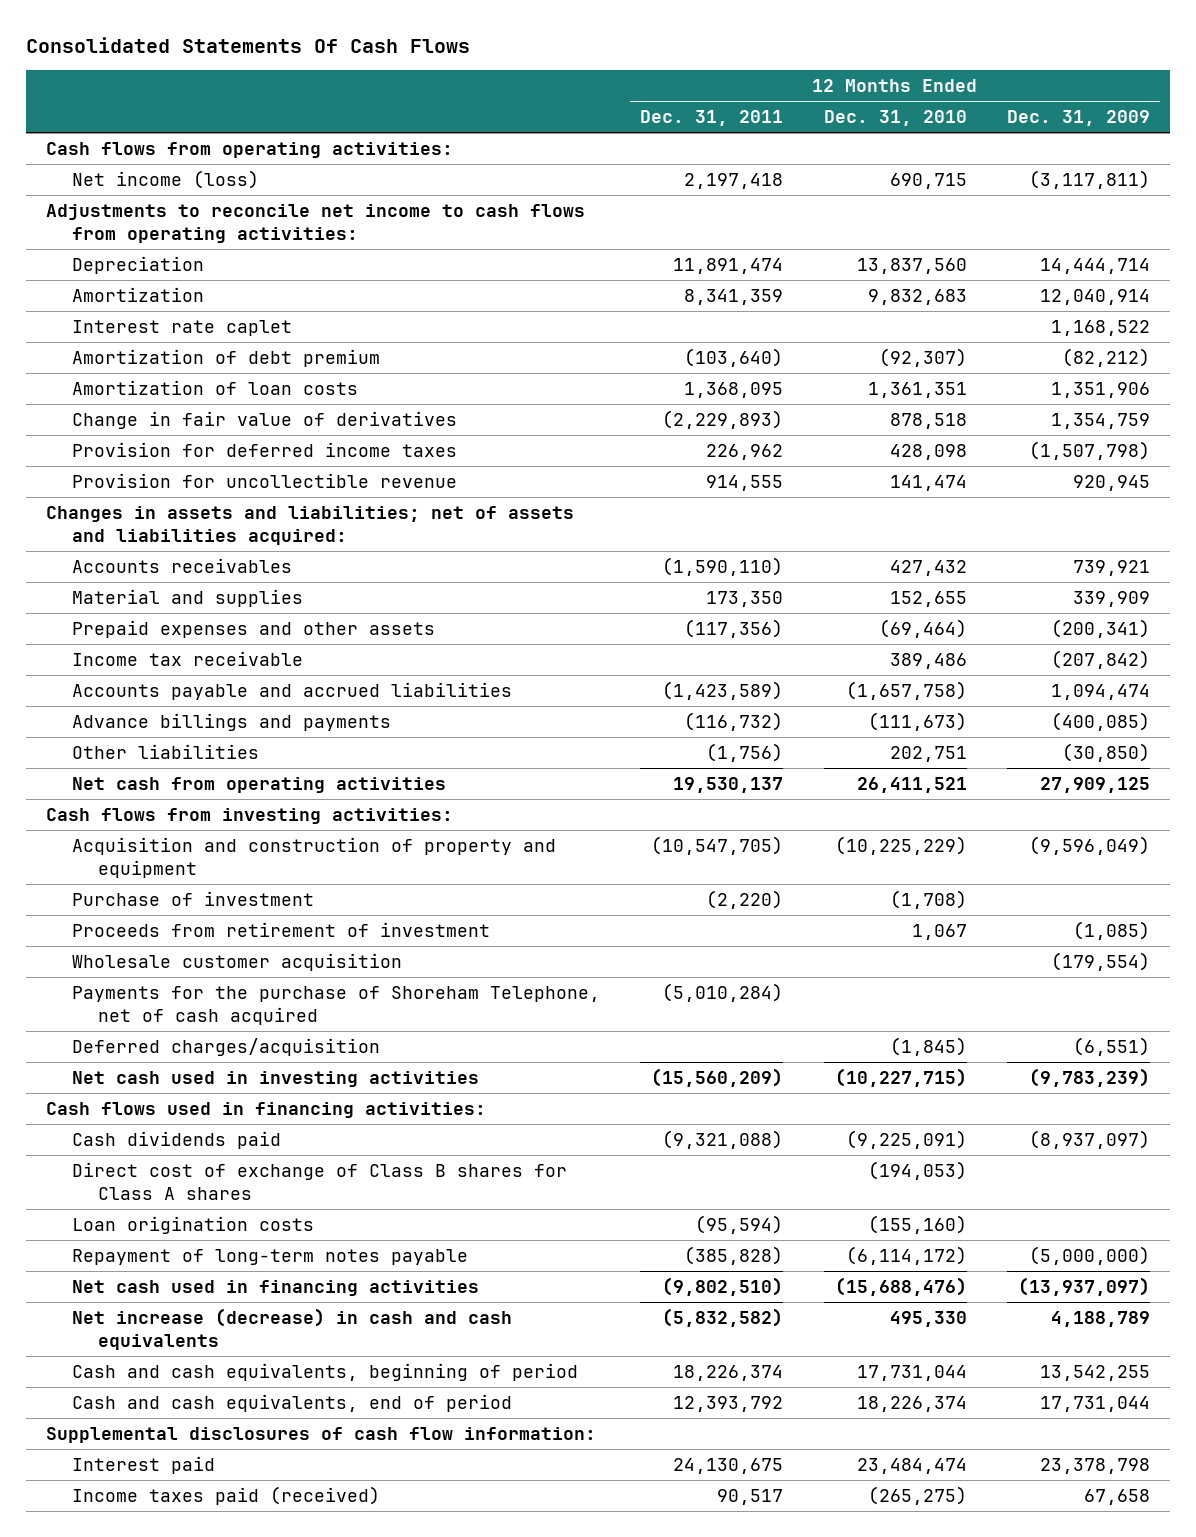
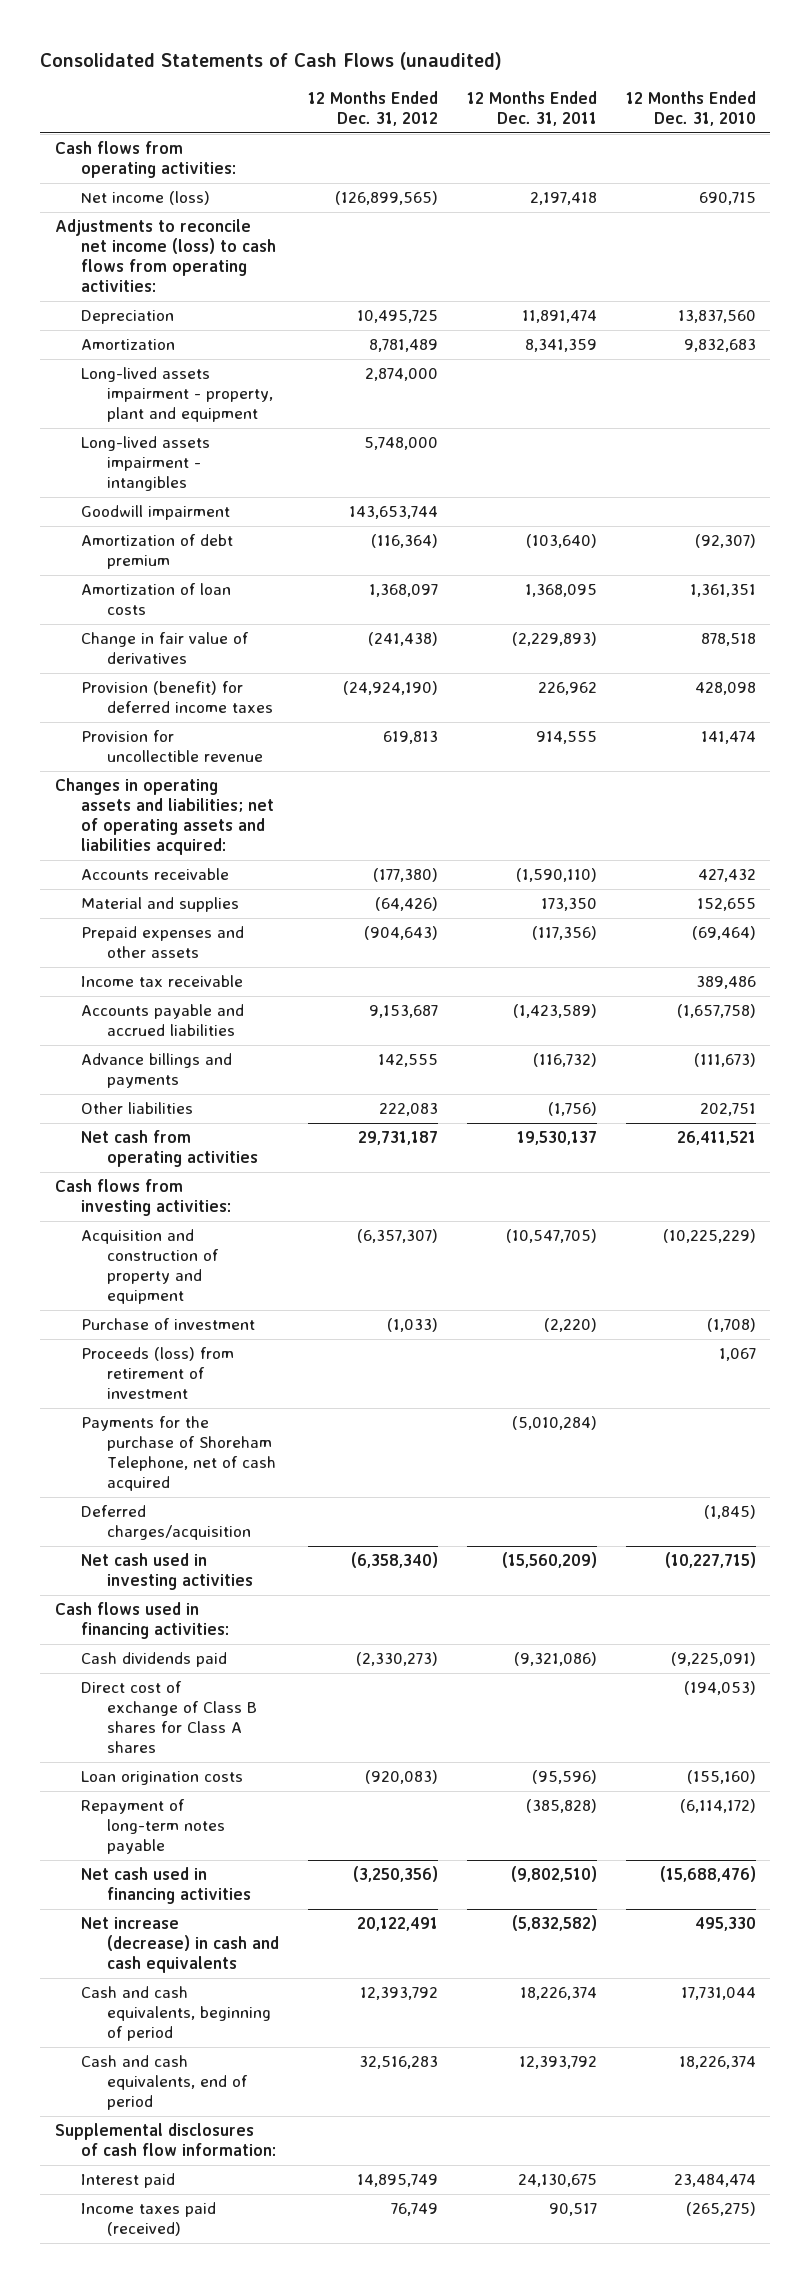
[25,36,470,53] Consolidated Statements Of Cash Flows -> [40,51,503,70] Consolidated Statements of Cash Flows (unaudited)
[1007,110,1151,127] Dec. 31, 2009 -> none
none -> [307,90,438,126] 12 Months Ended Dec. 31, 2012
[45,203,585,243] Adjustments to reconcile net income to cash flows from operating activities: -> [54,219,276,293] Adjustments to reconcile net income (loss) to cash flows from operating activities:
[71,319,292,336] Interest rate caplet -> none
none -> [80,367,274,423] Long-lived assets impairment - property, plant and equipment
none -> [80,436,210,492] Long-lived assets impairment - intangibles
none -> [80,505,230,521] Goodwill impairment
[71,441,457,457] Provision for deferred income taxes -> [80,681,274,714] Provision (benefit) for deferred income taxes
[45,505,574,545] Changes in assets and liabilities; net of assets and liabilities acquired: -> [54,778,274,856] Changes in operating assets and liabilities; net of operating assets and liabilities acquired:
[71,557,292,573] Accounts receivables -> [80,868,229,881] Accounts receivable
[71,952,402,971] Wholesale customer acquisition -> none
[71,921,490,937] Proceeds from retirement of investment -> [80,1347,234,1400] Proceeds (loss) from retirement of investment
[662,1129,784,1149] (9,321,088) -> [513,1652,597,1667] (9,321,086)
[695,1214,784,1234] (95,594) -> [531,1770,597,1785] (95,596)

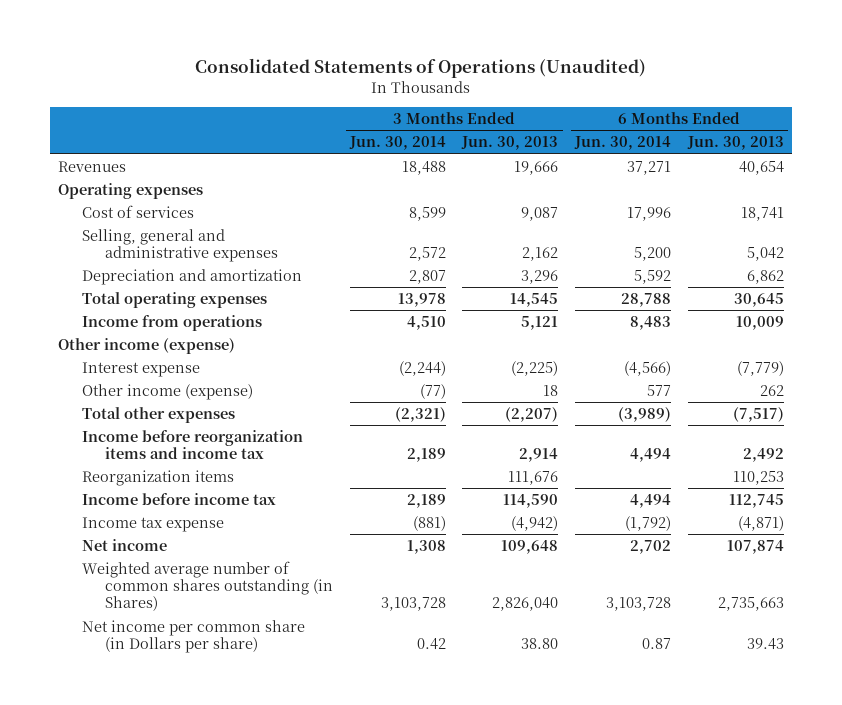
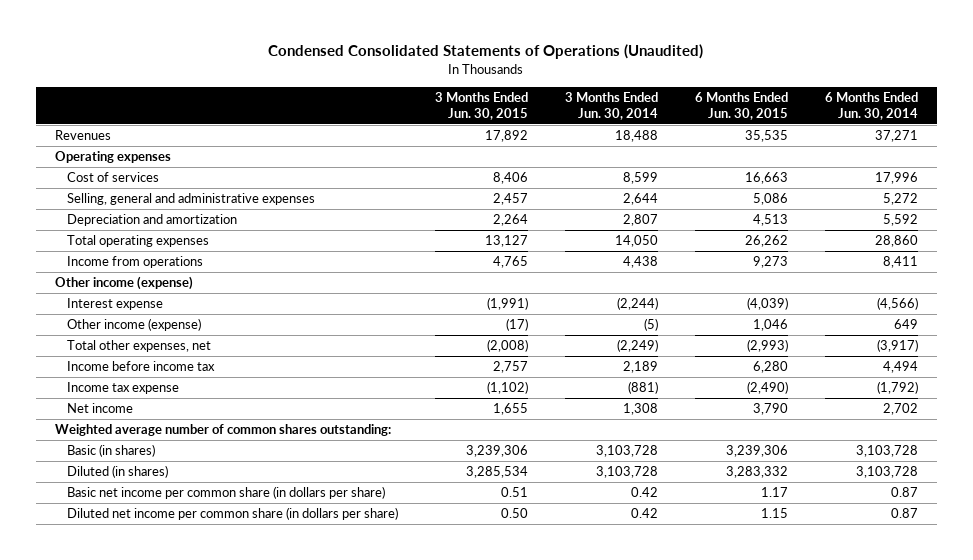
[194,57,646,78] Consolidated Statements of Operations (Unaudited) -> [268,44,704,60] Condensed Consolidated Statements of Operations (Unaudited)
[461,136,559,151] Jun. 30, 2013 -> none
[686,136,784,151] Jun. 30, 2013 -> none
none -> [435,92,529,121] 3 Months Ended Jun. 30, 2015
none -> [695,92,789,121] 6 Months Ended Jun. 30, 2015
[408,247,446,262] 2,572 -> [623,193,659,206] 2,644
[634,247,672,262] 5,200 -> [883,193,919,206] 5,272
[397,292,446,307] 13,978 -> [615,235,659,248] 14,050
[621,292,672,307] 28,788 -> [875,235,919,248] 28,860
[406,315,446,330] 4,510 -> [623,256,659,269] 4,438
[630,315,672,330] 8,483 -> [883,256,919,269] 8,411
[81,429,303,460] Income before reorganization items and income tax -> none
[81,469,234,486] Reorganization items -> none
[419,383,446,399] (77) -> [644,318,659,332] (5)
[647,384,672,396] 577 -> [894,319,919,330] 649
[81,406,235,423] Total other expenses -> [67,340,212,353] Total other expenses, net
[394,406,446,422] (2,321) -> [617,339,659,353] (2,249)
[618,406,672,422] (3,989) -> [877,339,919,353] (3,917)
none -> [54,424,391,437] Weighted average number of common shares outstanding:
[81,560,334,612] Weighted average number of common shares outstanding (in Shares) -> [67,444,156,458] Basic (in shares)
none -> [67,465,169,479] Diluted (in shares)
[81,619,305,654] Net income per common share (in Dollars per share) -> [67,486,386,500] Basic net income per common share (in dollars per share)
none -> [67,507,399,521] Diluted net income per common share (in dollars per share)

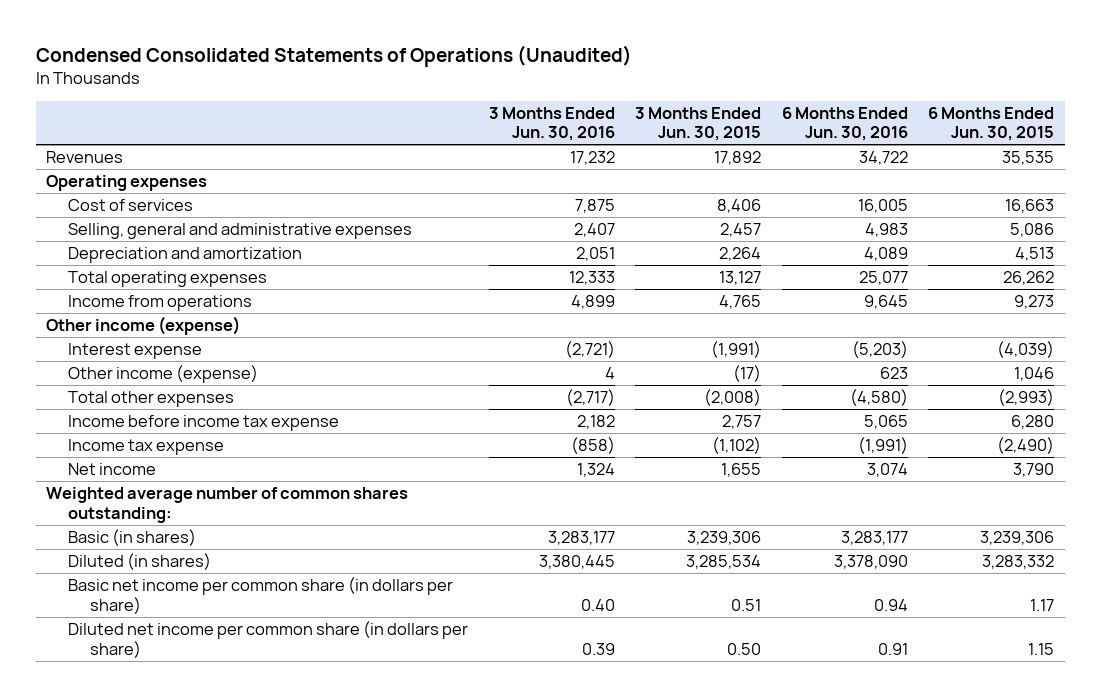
[565,92,659,121] 3 Months Ended Jun. 30, 2014 -> none
[825,92,919,121] 6 Months Ended Jun. 30, 2014 -> none
none -> [488,106,615,142] 3 Months Ended Jun. 30, 2016
none -> [781,106,908,142] 6 Months Ended Jun. 30, 2016
[67,340,212,353] Total other expenses, net -> [68,391,235,408] Total other expenses
[67,361,216,372] Income before income tax -> [68,415,340,432] Income before income tax expense

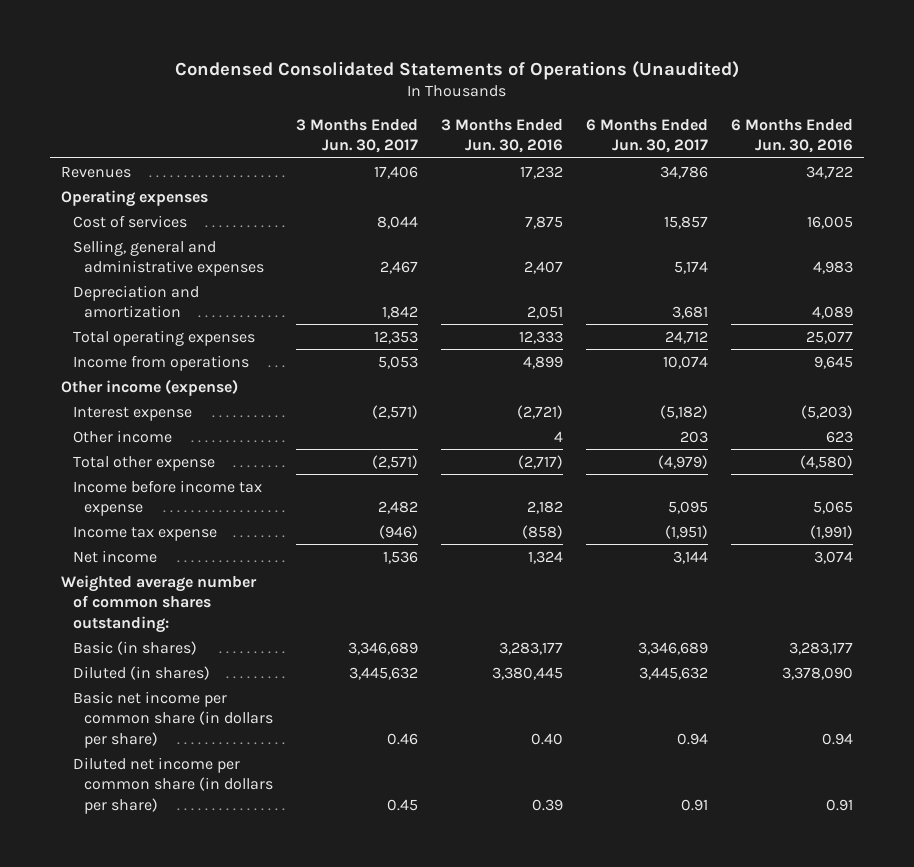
[635,106,762,142] 3 Months Ended Jun. 30, 2015 -> none
[928,106,1055,142] 6 Months Ended Jun. 30, 2015 -> none
none -> [296,118,419,154] 3 Months Ended Jun. 30, 2017
none -> [585,118,708,154] 6 Months Ended Jun. 30, 2017
[68,365,259,384] Other income (expense) -> [72,429,172,443] Other income
[68,391,235,408] Total other expenses -> [72,455,215,471] Total other expense

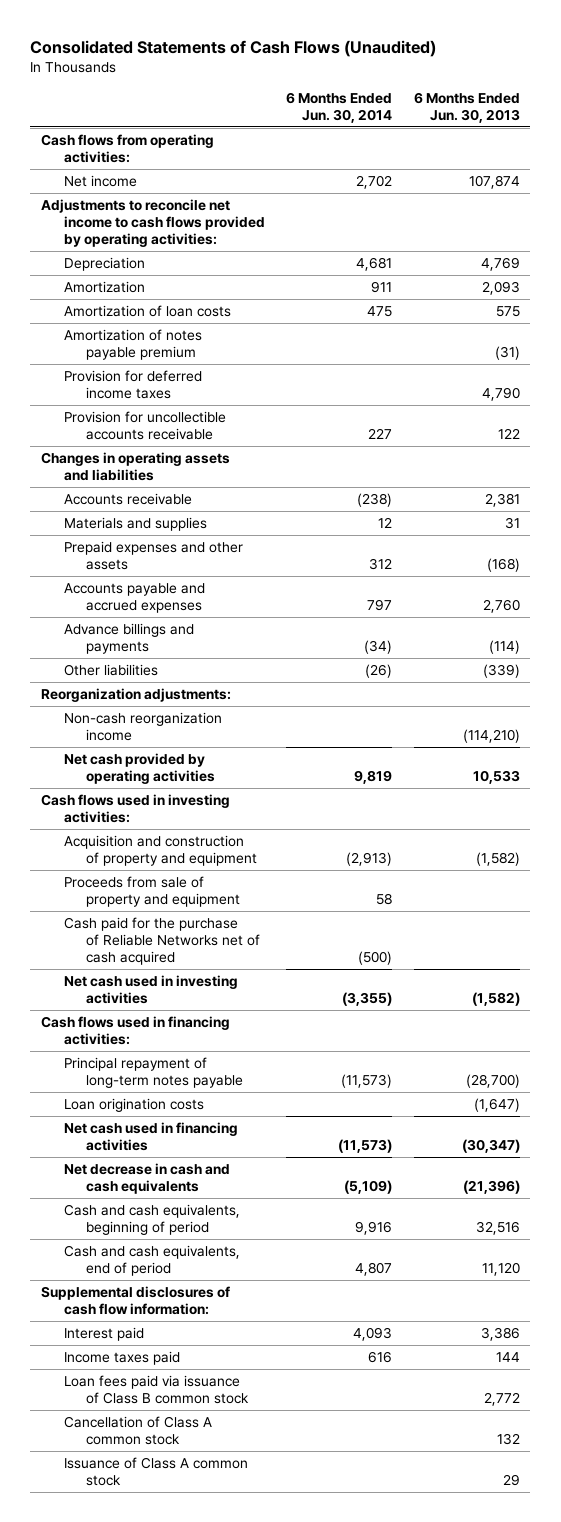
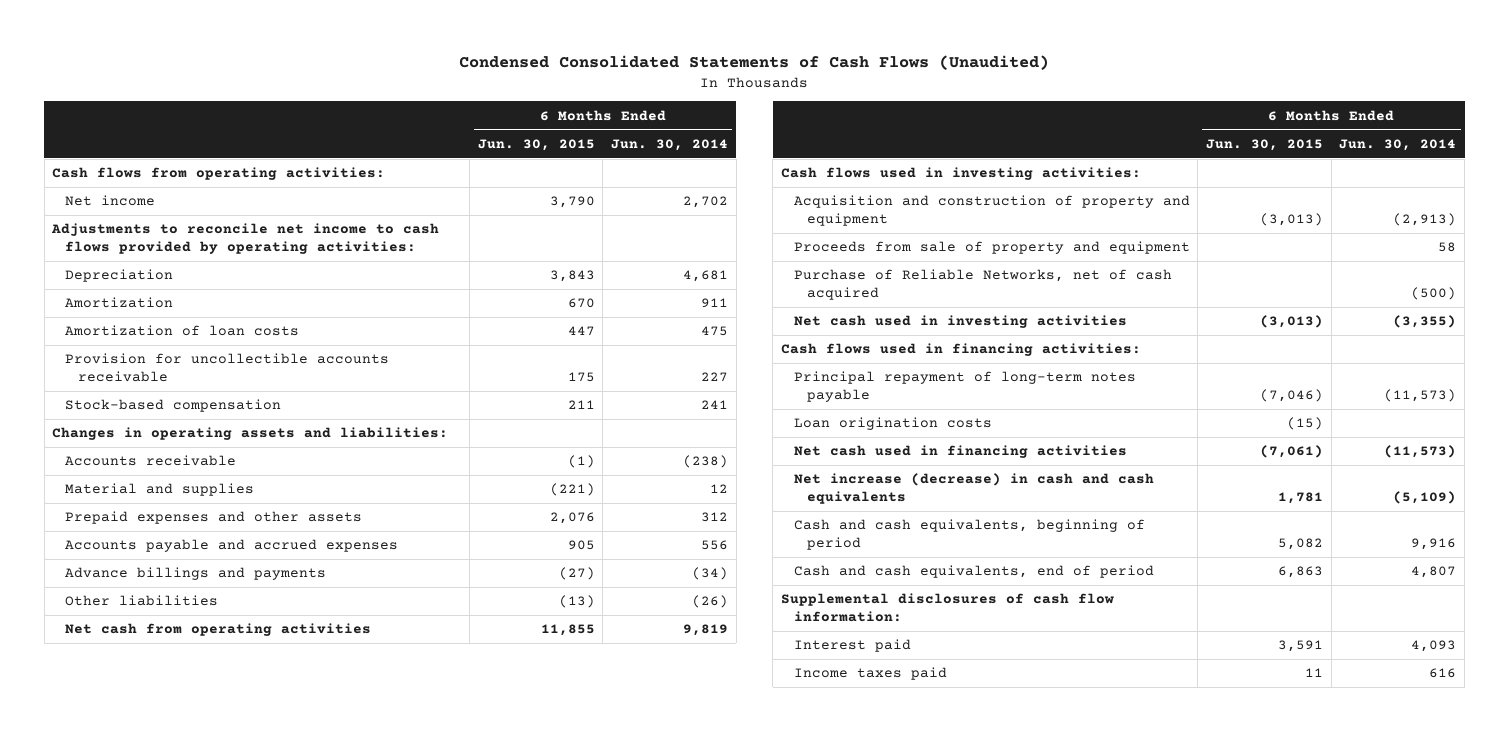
[30,39,437,57] Consolidated Statements of Cash Flows (Unaudited) -> [459,54,1050,70] Condensed Consolidated Statements of Cash Flows (Unaudited)
[413,91,520,123] 6 Months Ended Jun. 30, 2013 -> none
none -> [477,138,595,151] Jun. 30, 2015
[63,328,202,360] Amortization of notes payable premium -> none
[63,369,202,399] Provision for deferred income taxes -> none
none -> [65,399,282,413] Stock-based compensation
[41,451,231,481] Changes in operating assets and liabilities -> [52,427,449,441] Changes in operating assets and liabilities:
[63,516,207,531] Materials and supplies -> [65,483,255,497] Material and supplies
[367,598,393,611] 797 -> [701,540,729,551] 556
[41,687,232,702] Reorganization adjustments: -> none
[63,711,222,741] Non-cash reorganization income -> none
[63,752,216,784] Net cash provided by operating activities -> [65,623,372,637] Net cash from operating activities
[63,916,261,965] Cash paid for the purchase of Reliable Networks net of cash acquired -> [793,269,1172,300] Purchase of Reliable Networks, net of cash acquired
[63,1162,230,1194] Net decrease in cash and cash equivalents -> [793,473,1154,504] Net increase (decrease) in cash and cash equivalents
[63,1374,250,1404] Loan fees paid via issuance of Class B common stock -> none
[63,1415,212,1445] Cancellation of Class A common stock -> none
[63,1456,248,1486] Issuance of Class A common stock -> none

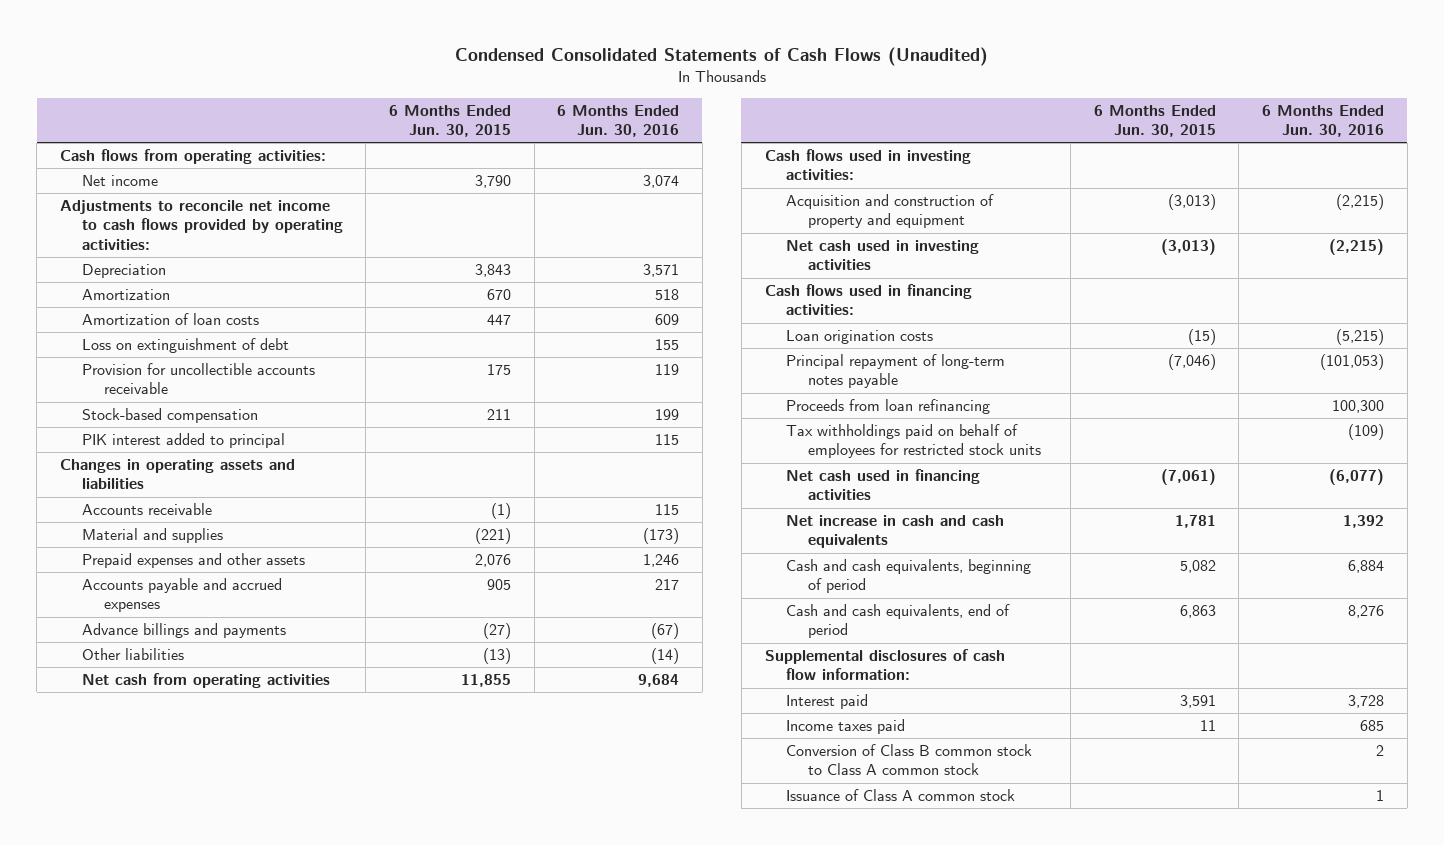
[611,138,729,151] Jun. 30, 2014 -> none
none -> [557,104,680,138] 6 Months Ended Jun. 30, 2016
none -> [81,337,289,353] Loss on extinguishment of debt
none -> [81,432,285,448] PIK interest added to principal
[52,427,449,441] Changes in operating assets and liabilities: -> [59,458,295,490] Changes in operating assets and liabilities
[793,241,1190,255] Proceeds from sale of property and equipment -> none
[793,269,1172,300] Purchase of Reliable Networks, net of cash acquired -> none
[793,371,1136,402] Principal repayment of long-term notes payable -> [786,353,1006,389] Principal repayment of long-term notes payable
none -> [786,398,991,414] Proceeds from loan refinancing
none -> [786,423,1042,459] Tax withholdings paid on behalf of employees for restricted stock units
[793,473,1154,504] Net increase (decrease) in cash and cash equivalents -> [786,514,1005,549] Net increase in cash and cash equivalents
none -> [786,743,1033,776] Conversion of Class B common stock to Class A common stock
none -> [786,788,1016,801] Issuance of Class A common stock

